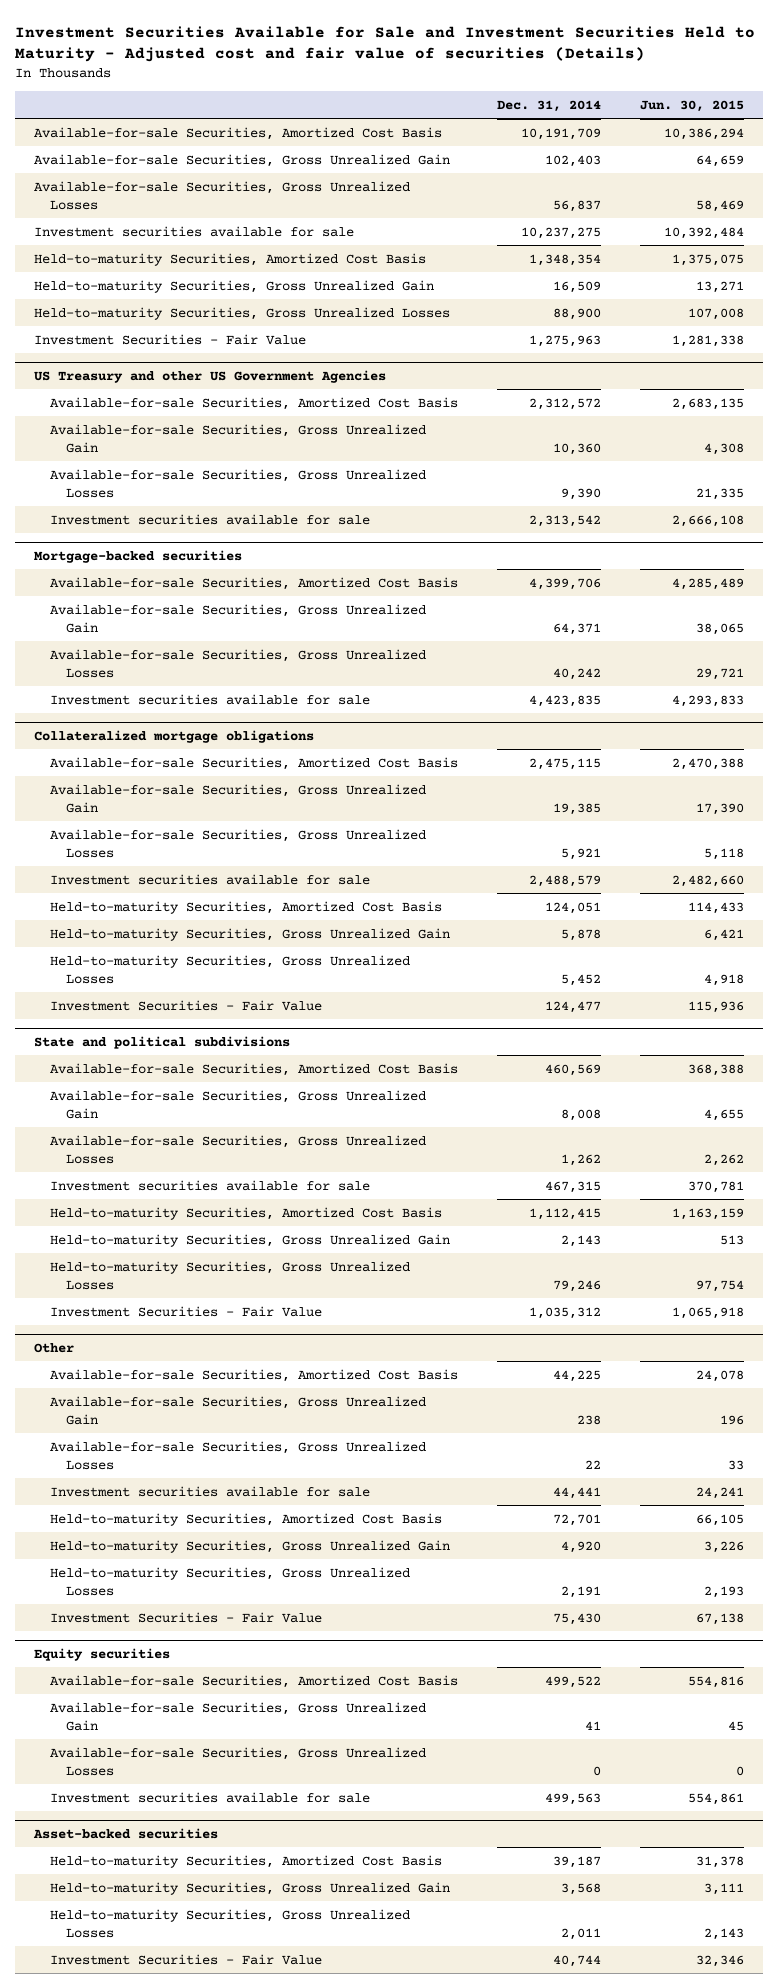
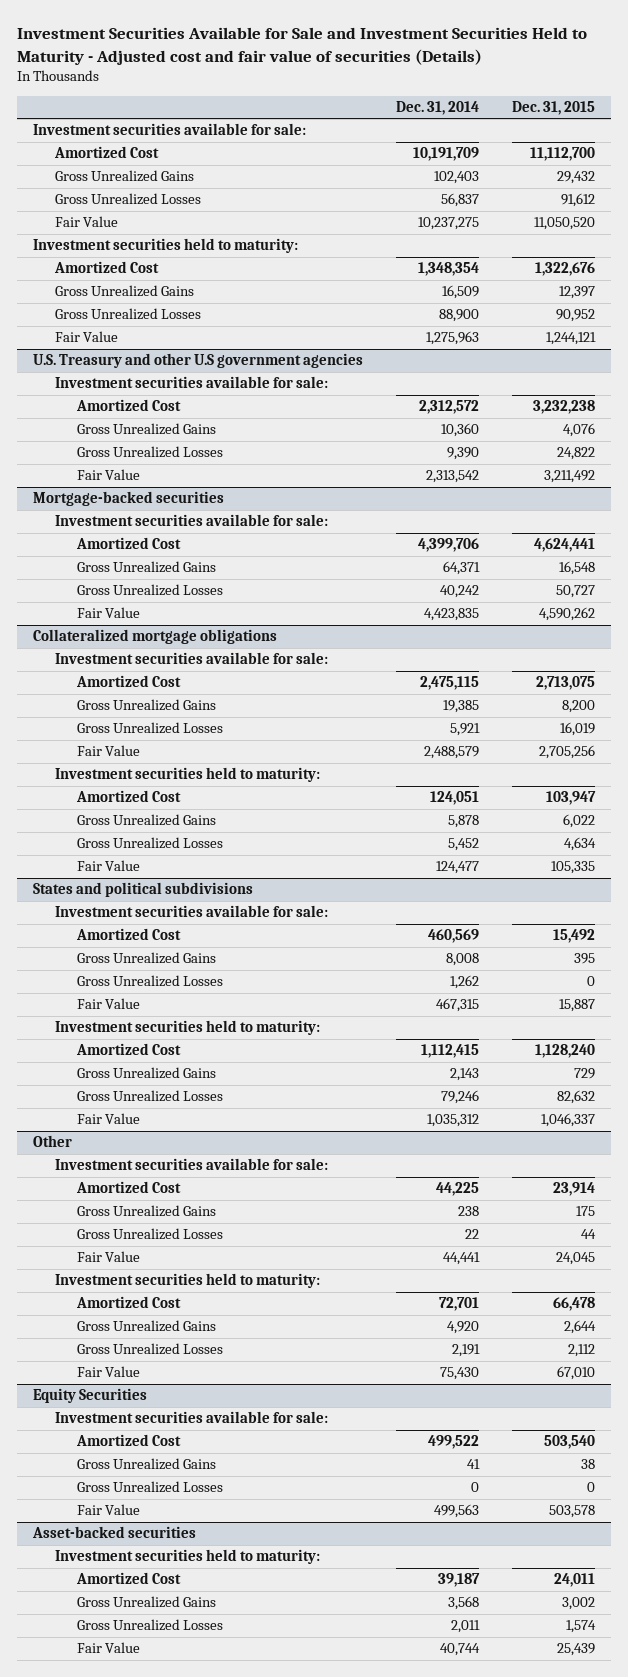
[639,99,744,112] Jun. 30, 2015 -> none
none -> [511,100,595,115] Dec. 31, 2015
none -> [33,123,307,136] Investment securities available for sale:
[34,126,443,140] Available-for-sale Securities, Amortized Cost Basis -> [54,146,160,159] Amortized Cost
[34,153,451,167] Available-for-sale Securities, Gross Unrealized Gain -> [55,170,195,183] Gross Unrealized Gains
[34,180,411,210] Available-for-sale Securities, Gross Unrealized Losses -> [55,193,202,206] Gross Unrealized Losses
[34,225,355,237] Investment securities available for sale -> [55,216,119,228] Fair Value
none -> [33,238,299,254] Investment securities held to maturity:
[34,252,427,266] Held-to-maturity Securities, Amortized Cost Basis -> [54,261,160,274] Amortized Cost
[34,279,435,293] Held-to-maturity Securities, Gross Unrealized Gain -> [55,285,195,298] Gross Unrealized Gains
[34,306,451,320] Held-to-maturity Securities, Gross Unrealized Losses -> [55,308,202,321] Gross Unrealized Losses
[34,333,307,345] Investment Securities - Fair Value -> [55,331,119,343] Fair Value
[34,369,387,383] US Treasury and other US Government Agencies -> [33,353,364,369] U.S. Treasury and other U.S government agencies
none -> [55,376,329,389] Investment securities available for sale:
[49,396,458,410] Available-for-sale Securities, Amortized Cost Basis -> [76,399,182,412] Amortized Cost
[49,423,426,453] Available-for-sale Securities, Gross Unrealized Gain -> [77,423,217,436] Gross Unrealized Gains
[49,468,426,498] Available-for-sale Securities, Gross Unrealized Losses -> [77,446,224,459] Gross Unrealized Losses
[49,513,370,525] Investment securities available for sale -> [77,469,141,481] Fair Value
none -> [55,514,329,527] Investment securities available for sale:
[49,576,458,590] Available-for-sale Securities, Amortized Cost Basis -> [76,537,182,550] Amortized Cost
[49,603,426,633] Available-for-sale Securities, Gross Unrealized Gain -> [77,561,217,574] Gross Unrealized Gains
[49,648,426,678] Available-for-sale Securities, Gross Unrealized Losses -> [77,584,224,597] Gross Unrealized Losses
[49,693,370,705] Investment securities available for sale -> [77,607,141,619] Fair Value
none -> [55,652,329,665] Investment securities available for sale:
[49,756,458,770] Available-for-sale Securities, Amortized Cost Basis -> [76,675,182,688] Amortized Cost
[49,783,426,813] Available-for-sale Securities, Gross Unrealized Gain -> [77,699,217,712] Gross Unrealized Gains
[49,828,426,858] Available-for-sale Securities, Gross Unrealized Losses -> [77,722,224,735] Gross Unrealized Losses
[49,873,370,885] Investment securities available for sale -> [77,745,141,757] Fair Value
none -> [55,767,321,783] Investment securities held to maturity:
[49,900,442,914] Held-to-maturity Securities, Amortized Cost Basis -> [76,790,182,803] Amortized Cost
[49,927,450,941] Held-to-maturity Securities, Gross Unrealized Gain -> [77,814,217,827] Gross Unrealized Gains
[49,954,410,984] Held-to-maturity Securities, Gross Unrealized Losses -> [77,837,224,850] Gross Unrealized Losses
[49,999,322,1011] Investment Securities - Fair Value -> [77,860,141,872] Fair Value
[34,1035,291,1049] State and political subdivisions -> [33,882,254,898] States and political subdivisions
none -> [55,905,329,918] Investment securities available for sale:
[49,1062,458,1076] Available-for-sale Securities, Amortized Cost Basis -> [76,928,182,941] Amortized Cost
[49,1089,426,1119] Available-for-sale Securities, Gross Unrealized Gain -> [77,952,217,965] Gross Unrealized Gains
[49,1134,426,1164] Available-for-sale Securities, Gross Unrealized Losses -> [77,975,224,988] Gross Unrealized Losses
[49,1179,370,1191] Investment securities available for sale -> [77,998,141,1010] Fair Value
none -> [55,1020,321,1036] Investment securities held to maturity:
[49,1206,442,1220] Held-to-maturity Securities, Amortized Cost Basis -> [76,1043,182,1056] Amortized Cost
[49,1233,450,1247] Held-to-maturity Securities, Gross Unrealized Gain -> [77,1067,217,1080] Gross Unrealized Gains
[49,1260,410,1290] Held-to-maturity Securities, Gross Unrealized Losses -> [77,1090,224,1103] Gross Unrealized Losses
[49,1305,322,1317] Investment Securities - Fair Value -> [77,1113,141,1125] Fair Value
none -> [55,1158,329,1171] Investment securities available for sale:
[49,1368,458,1382] Available-for-sale Securities, Amortized Cost Basis -> [76,1181,182,1194] Amortized Cost
[49,1395,426,1425] Available-for-sale Securities, Gross Unrealized Gain -> [77,1205,217,1218] Gross Unrealized Gains
[49,1440,426,1470] Available-for-sale Securities, Gross Unrealized Losses -> [77,1228,224,1241] Gross Unrealized Losses
[49,1485,370,1497] Investment securities available for sale -> [77,1251,141,1263] Fair Value
none -> [55,1273,321,1289] Investment securities held to maturity:
[49,1512,442,1526] Held-to-maturity Securities, Amortized Cost Basis -> [76,1296,182,1309] Amortized Cost
[49,1539,450,1553] Held-to-maturity Securities, Gross Unrealized Gain -> [77,1320,217,1333] Gross Unrealized Gains
[49,1566,410,1596] Held-to-maturity Securities, Gross Unrealized Losses -> [77,1343,224,1356] Gross Unrealized Losses
[49,1611,322,1623] Investment Securities - Fair Value -> [77,1366,141,1378] Fair Value
[34,1647,171,1661] Equity securities -> [33,1388,148,1404] Equity Securities
none -> [55,1411,329,1424] Investment securities available for sale:
[49,1674,458,1688] Available-for-sale Securities, Amortized Cost Basis -> [76,1434,182,1447] Amortized Cost
[49,1701,426,1731] Available-for-sale Securities, Gross Unrealized Gain -> [77,1458,217,1471] Gross Unrealized Gains
[49,1746,426,1776] Available-for-sale Securities, Gross Unrealized Losses -> [77,1481,224,1494] Gross Unrealized Losses
[49,1791,370,1803] Investment securities available for sale -> [77,1504,141,1516] Fair Value
none -> [55,1549,321,1565] Investment securities held to maturity:
[49,1854,442,1868] Held-to-maturity Securities, Amortized Cost Basis -> [76,1572,182,1585] Amortized Cost
[49,1881,450,1895] Held-to-maturity Securities, Gross Unrealized Gain -> [77,1596,217,1609] Gross Unrealized Gains
[49,1908,410,1938] Held-to-maturity Securities, Gross Unrealized Losses -> [77,1619,224,1632] Gross Unrealized Losses
[49,1953,322,1965] Investment Securities - Fair Value -> [77,1642,141,1654] Fair Value

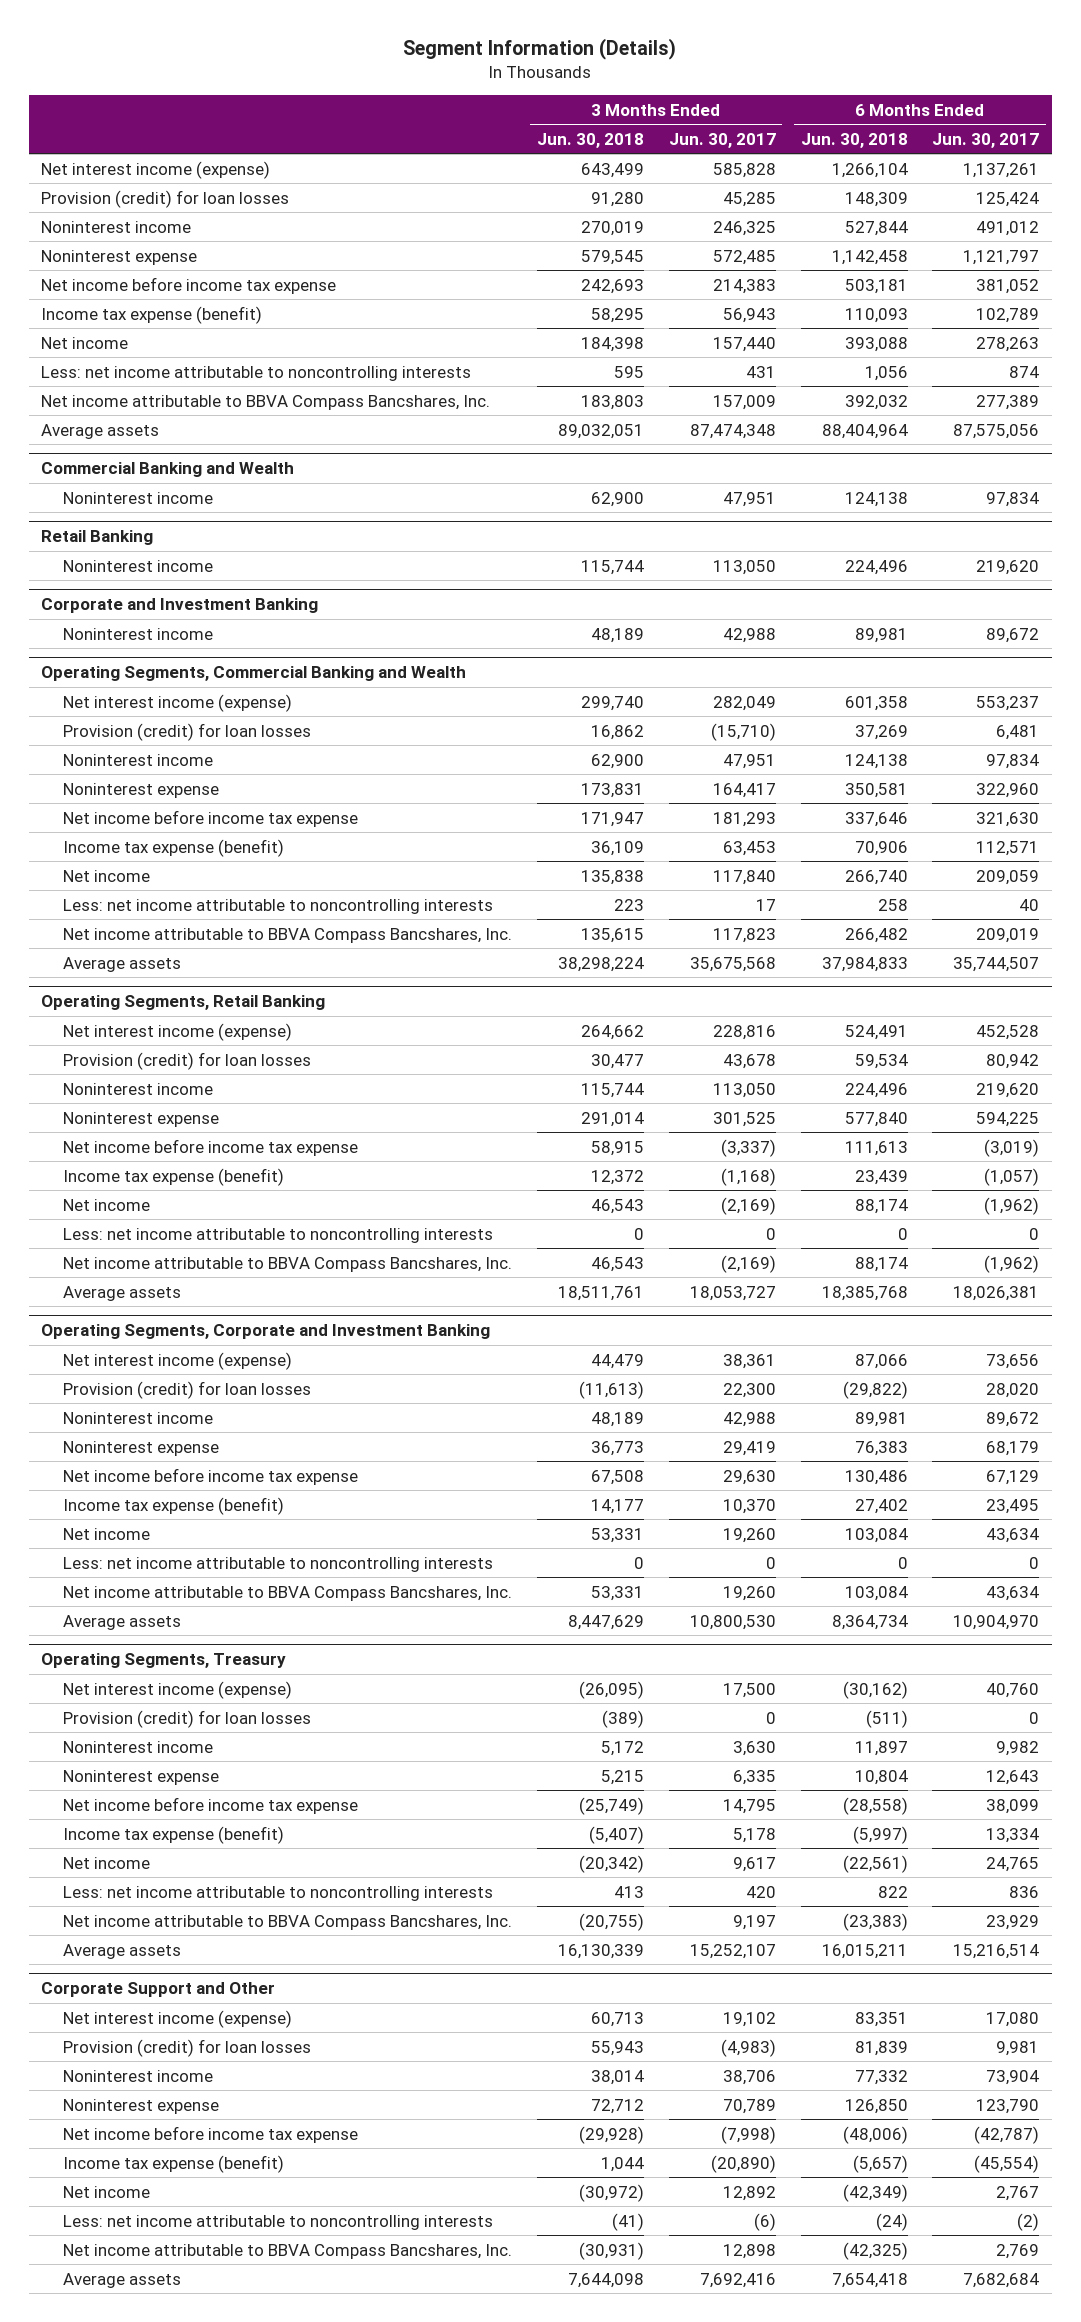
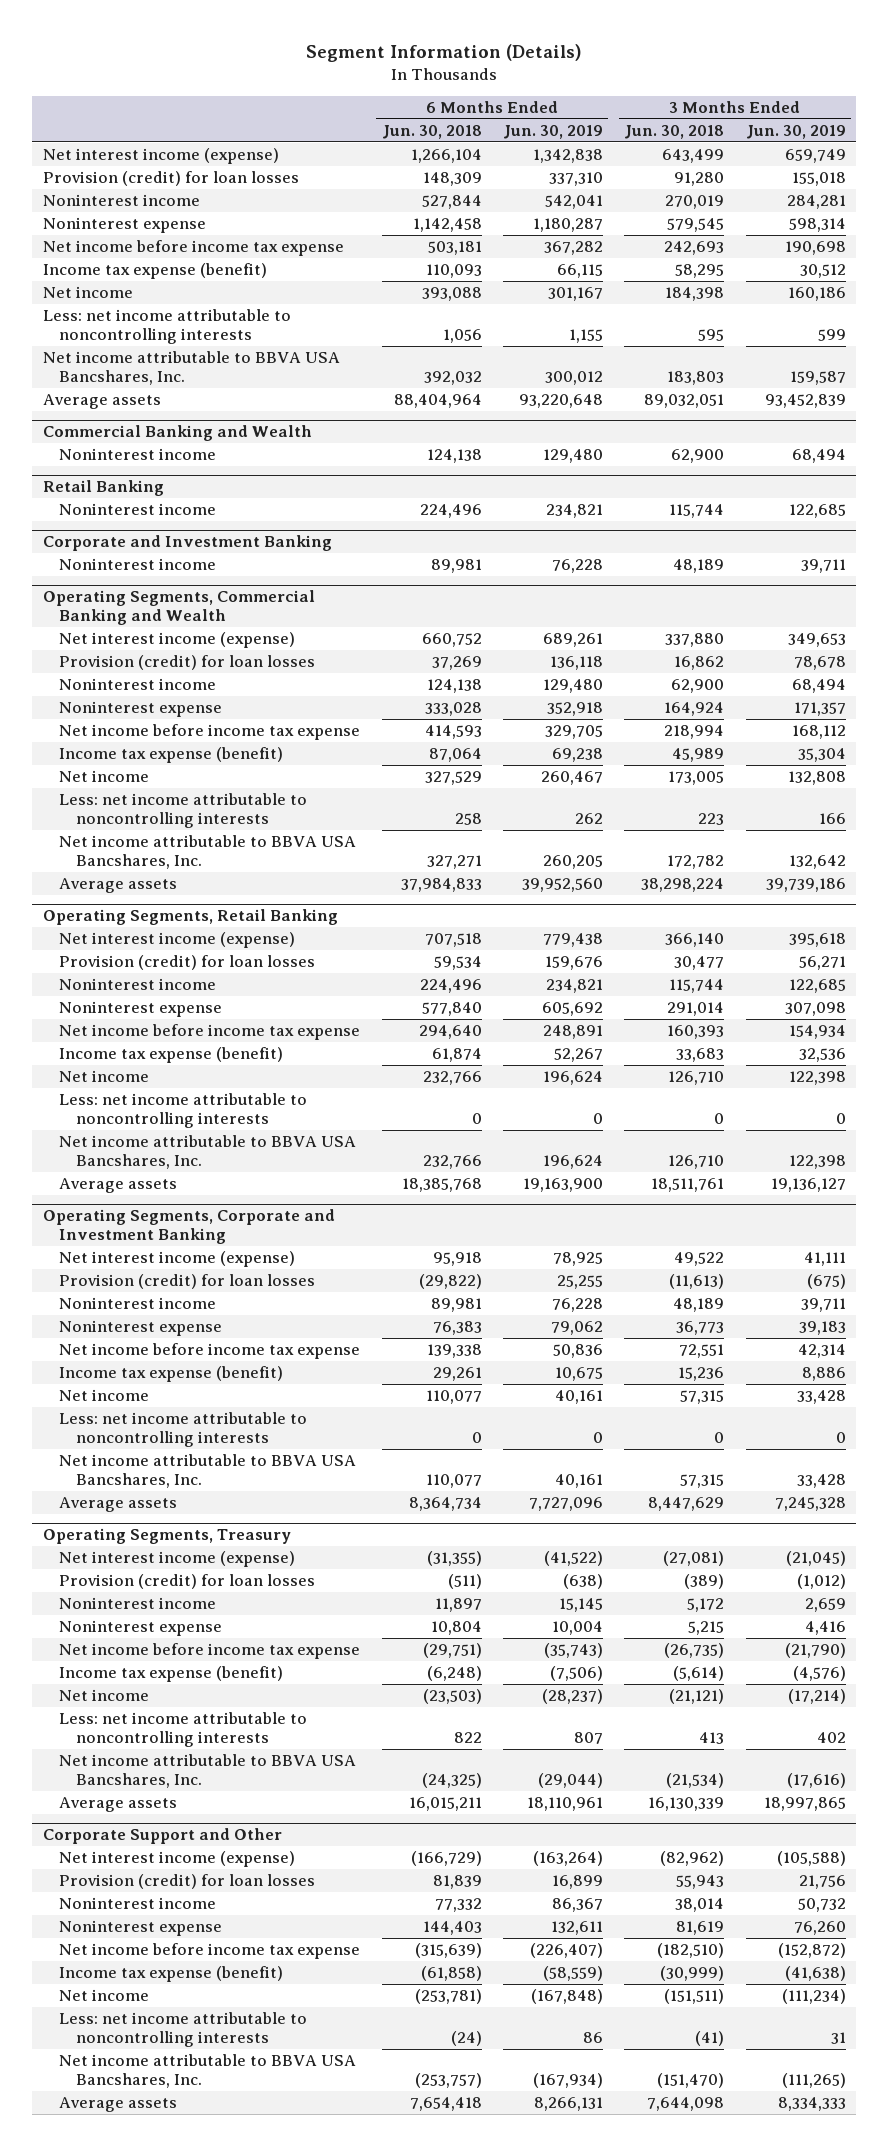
[668,132,776,148] Jun. 30, 2017 -> none
[932,132,1040,148] Jun. 30, 2017 -> none
none -> [503,124,604,139] Jun. 30, 2019
none -> [745,124,846,139] Jun. 30, 2019
[41,394,491,410] Net income attributable to BBVA Compass Bancshares, Inc. -> [43,351,341,385] Net income attributable to BBVA USA Bancshares, Inc.
[580,695,644,711] 299,740 -> [665,633,725,648] 337,880
[844,695,908,711] 601,358 -> [421,633,482,648] 660,752
[580,782,644,798] 173,831 -> [664,702,725,717] 164,924
[844,782,908,798] 350,581 -> [424,702,482,717] 333,028
[580,811,644,827] 171,947 -> [664,725,725,740] 218,994
[844,811,908,827] 337,646 -> [424,725,482,740] 414,593
[590,840,644,856] 36,109 -> [672,748,725,763] 45,989
[854,840,908,856] 70,906 -> [428,748,482,763] 87,064
[580,869,644,885] 135,838 -> [668,771,725,786] 173,005
[844,869,908,885] 266,740 -> [424,771,482,786] 327,529
[62,927,512,943] Net income attributable to BBVA Compass Bancshares, Inc. -> [59,835,357,869] Net income attributable to BBVA USA Bancshares, Inc.
[580,927,644,943] 135,615 -> [667,854,725,869] 172,782
[844,927,908,943] 266,482 -> [426,854,482,869] 327,271
[580,1024,644,1040] 264,662 -> [665,933,725,948] 366,140
[844,1024,908,1040] 524,491 -> [424,933,482,948] 707,518
[590,1140,644,1156] 58,915 -> [667,1025,725,1040] 160,393
[844,1140,908,1156] 111,613 -> [418,1025,482,1040] 294,640
[590,1169,644,1185] 12,372 -> [676,1048,725,1063] 33,683
[854,1169,908,1185] 23,439 -> [431,1048,482,1063] 61,874
[590,1198,644,1214] 46,543 -> [668,1071,725,1086] 126,710
[854,1198,908,1214] 88,174 -> [422,1071,482,1086] 232,766
[62,1256,512,1272] Net income attributable to BBVA Compass Bancshares, Inc. -> [59,1135,357,1169] Net income attributable to BBVA USA Bancshares, Inc.
[590,1256,644,1272] 46,543 -> [668,1154,725,1169] 126,710
[854,1256,908,1272] 88,174 -> [422,1154,482,1169] 232,766
[590,1353,644,1369] 44,479 -> [674,1252,725,1267] 49,522
[854,1353,908,1369] 87,066 -> [432,1252,482,1267] 95,918
[590,1469,644,1485] 67,508 -> [679,1344,725,1359] 72,551
[844,1469,908,1485] 130,486 -> [426,1344,482,1359] 139,338
[590,1498,644,1514] 14,177 -> [678,1367,725,1382] 15,236
[854,1498,908,1514] 27,402 -> [432,1367,482,1382] 29,261
[590,1527,644,1543] 53,331 -> [680,1390,725,1405] 57,315
[844,1527,908,1543] 103,084 -> [425,1390,482,1405] 110,077
[62,1585,512,1601] Net income attributable to BBVA Compass Bancshares, Inc. -> [59,1454,357,1488] Net income attributable to BBVA USA Bancshares, Inc.
[590,1585,644,1601] 53,331 -> [680,1473,725,1488] 57,315
[844,1585,908,1601] 103,084 -> [425,1473,482,1488] 110,077
[578,1680,644,1699] (26,095) -> [663,1551,725,1567] (27,081)
[842,1680,908,1699] (30,162) -> [426,1551,482,1567] (31,355)
[578,1796,644,1815] (25,749) -> [664,1643,725,1659] (26,735)
[842,1796,908,1815] (28,558) -> [422,1643,482,1659] (29,751)
[588,1825,644,1844] (5,407) -> [673,1666,725,1682] (5,614)
[852,1825,908,1844] (5,997) -> [426,1666,482,1682] (6,248)
[578,1854,644,1873] (20,342) -> [669,1689,725,1705] (21,121)
[842,1854,908,1873] (22,561) -> [422,1689,482,1705] (23,503)
[62,1914,512,1930] Net income attributable to BBVA Compass Bancshares, Inc. -> [59,1754,357,1788] Net income attributable to BBVA USA Bancshares, Inc.
[578,1912,644,1931] (20,755) -> [666,1772,725,1788] (21,534)
[842,1912,908,1931] (23,383) -> [421,1772,482,1788] (24,325)
[590,2011,644,2027] 60,713 -> [660,1851,725,1867] (82,962)
[854,2011,908,2027] 83,351 -> [410,1851,482,1867] (166,729)
[590,2098,644,2114] 72,712 -> [676,1921,725,1936] 81,619
[844,2098,908,2114] 126,850 -> [422,1921,482,1936] 144,403
[578,2125,644,2144] (29,928) -> [657,1943,725,1959] (182,510)
[842,2125,908,2144] (48,006) -> [414,1943,482,1959] (315,639)
[600,2156,644,2172] 1,044 -> [660,1966,725,1982] (30,999)
[852,2154,908,2173] (5,657) -> [420,1966,482,1982] (61,858)
[578,2183,644,2202] (30,972) -> [664,1989,725,2005] (151,511)
[842,2183,908,2202] (42,349) -> [414,1989,482,2005] (253,781)
[62,2243,512,2259] Net income attributable to BBVA Compass Bancshares, Inc. -> [59,2054,357,2088] Net income attributable to BBVA USA Bancshares, Inc.
[578,2241,644,2260] (30,931) -> [657,2072,725,2088] (151,470)
[842,2241,908,2260] (42,325) -> [414,2072,482,2088] (253,757)

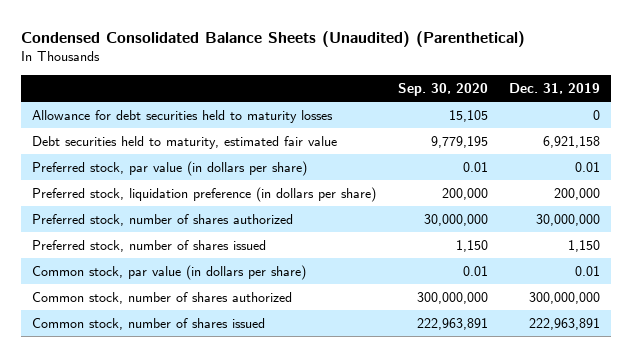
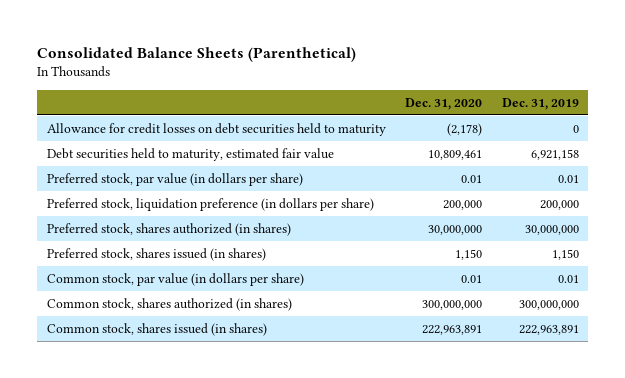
[21,30,526,47] Condensed Consolidated Balance Sheets (Unaudited) (Parenthetical) -> [37,47,357,63] Consolidated Balance Sheets (Parenthetical)
[397,82,488,96] Sep. 30, 2020 -> none
none -> [405,97,483,110] Dec. 31, 2020
[31,109,333,123] Allowance for debt securities held to maturity losses -> [46,122,386,136] Allowance for credit losses on debt securities held to maturity
[31,213,293,226] Preferred stock, number of shares authorized -> [46,222,291,236] Preferred stock, shares authorized (in shares)
[31,239,266,252] Preferred stock, number of shares issued -> [46,247,266,261] Preferred stock, shares issued (in shares)
[31,291,292,304] Common stock, number of shares authorized -> [46,297,292,311] Common stock, shares authorized (in shares)
[31,317,265,330] Common stock, number of shares issued -> [46,322,267,336] Common stock, shares issued (in shares)

